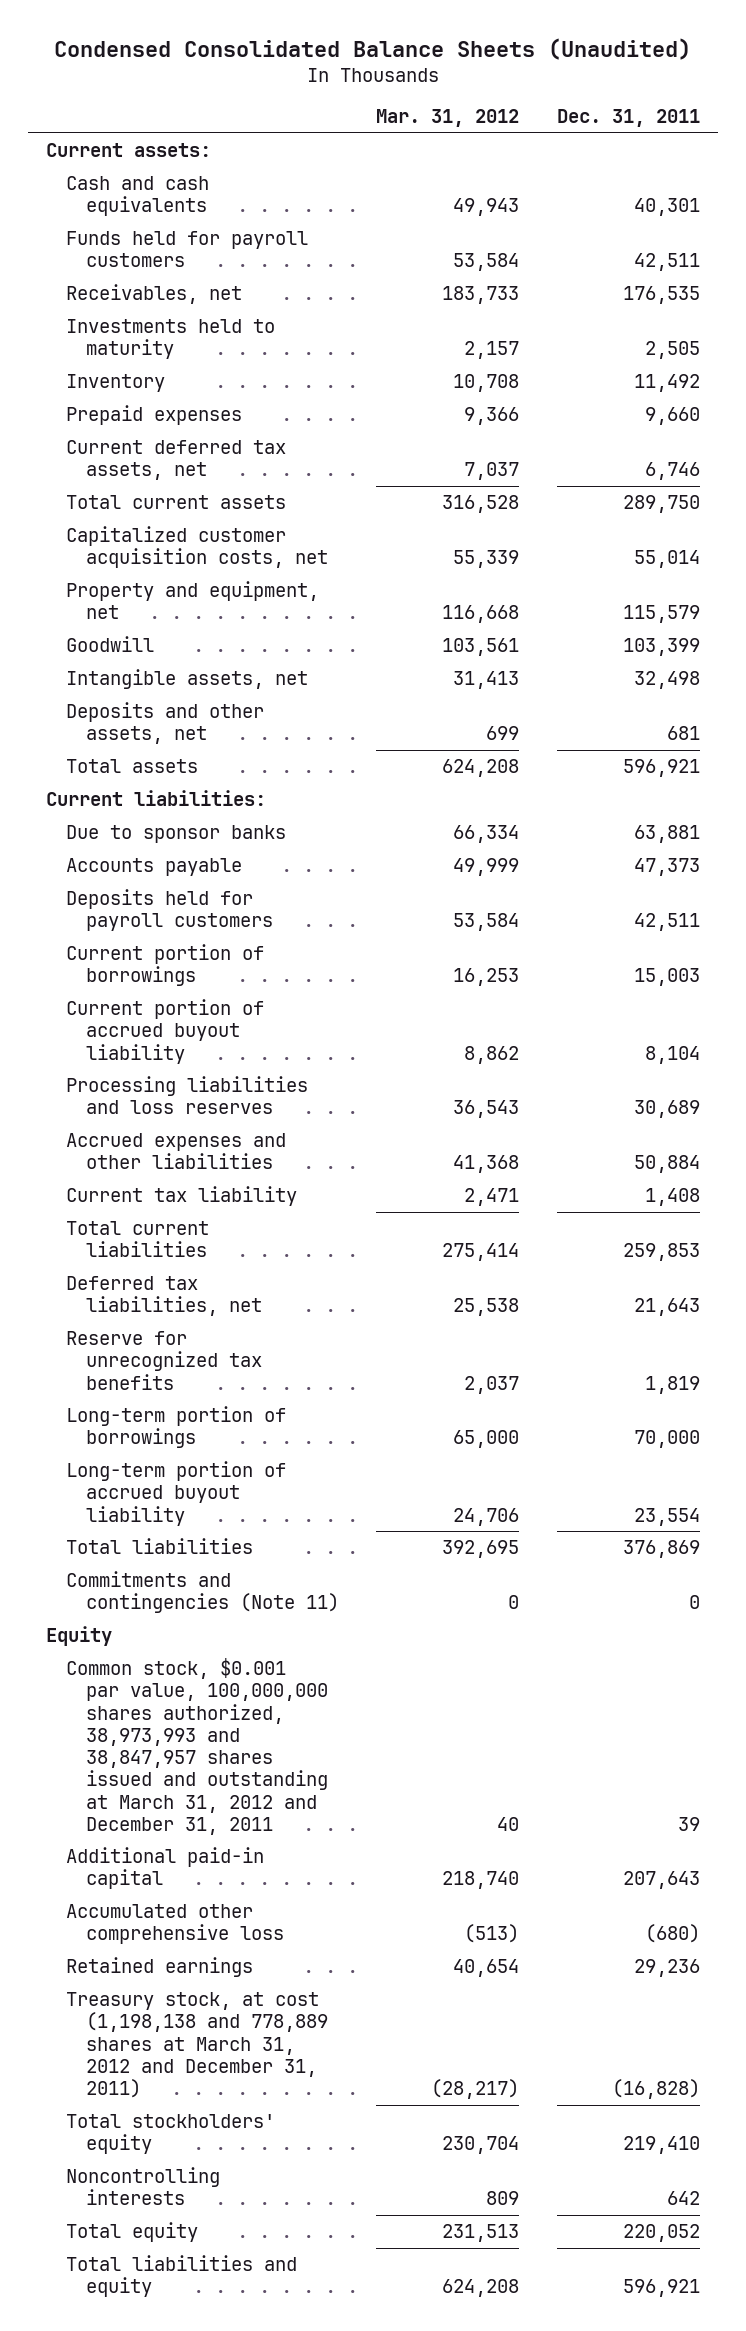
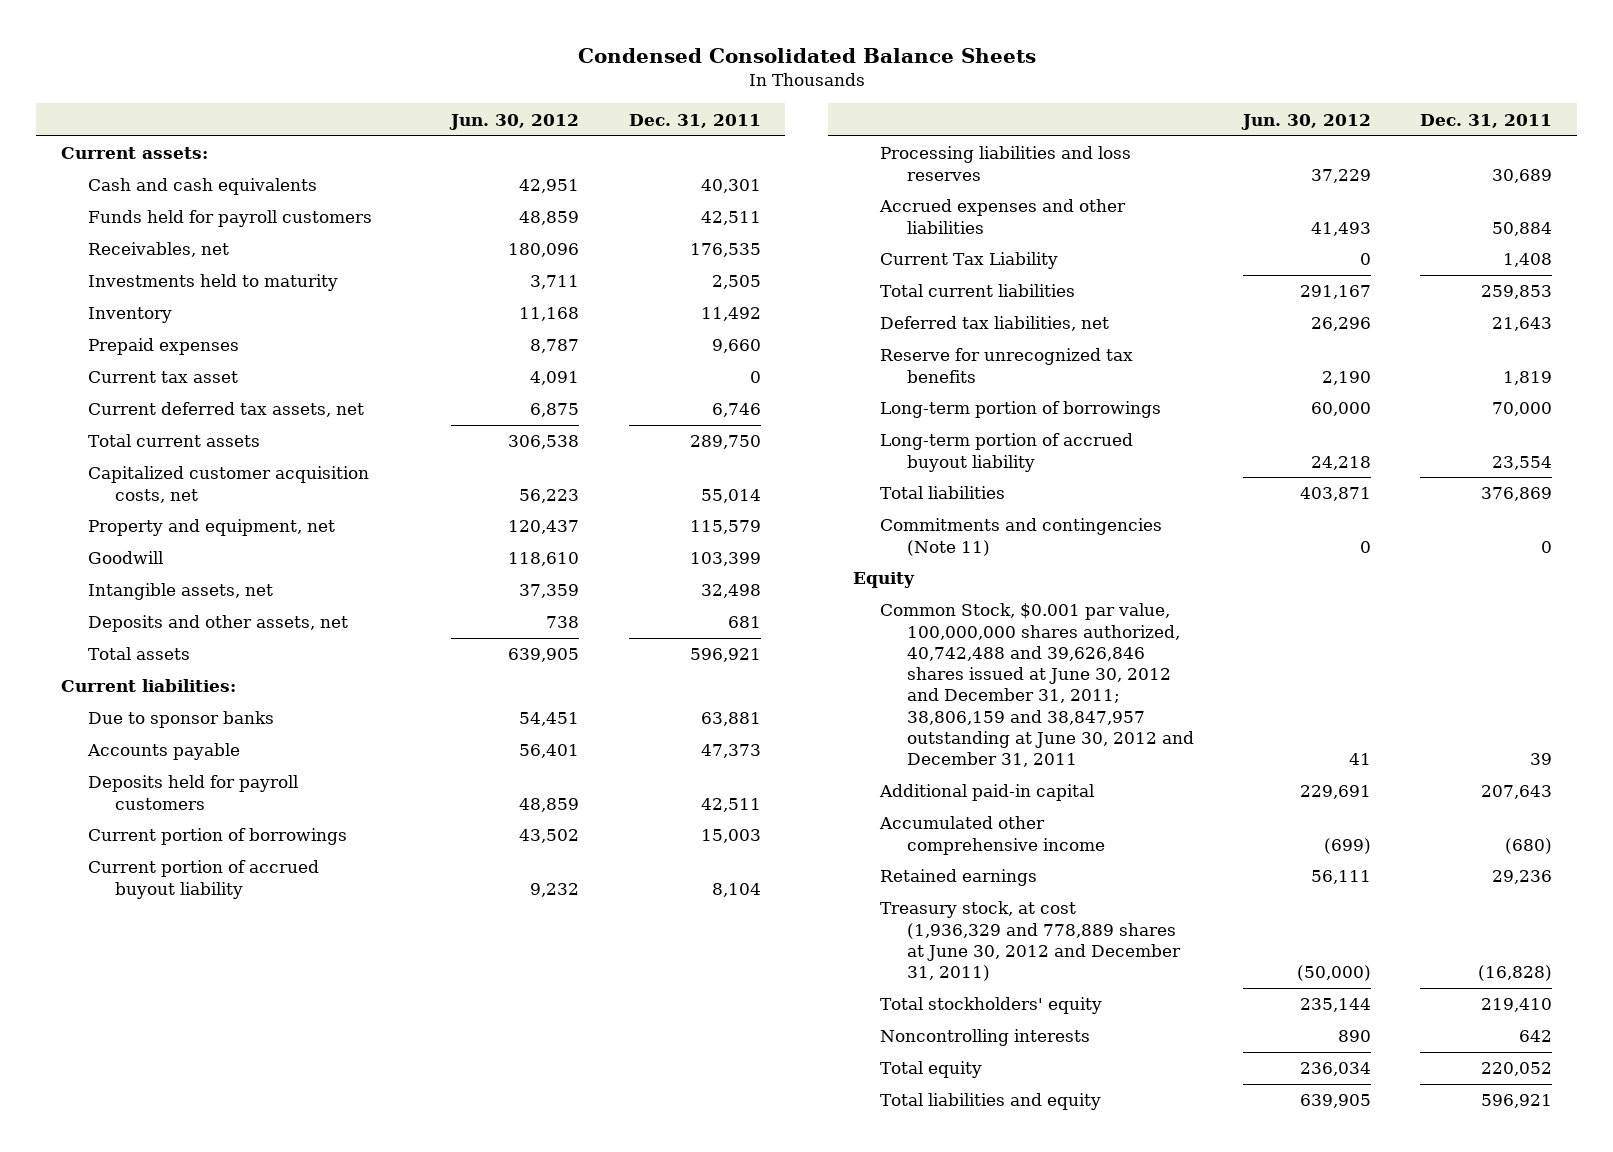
[54,37,692,60] Condensed Consolidated Balance Sheets (Unaudited) -> [577,48,1036,64] Condensed Consolidated Balance Sheets
[376,109,520,128] Mar. 31, 2012 -> none
none -> [449,113,580,130] Jun. 30, 2012
none -> [88,371,239,384] Current tax asset
[66,1186,298,1207] Current tax liability -> [879,252,1058,270] Current Tax Liability
[66,1658,329,1835] Common stock, $0.001 par value, 100,000,000 shares authorized, 38,973,993 and 38,847,957 shares issued and outstanding at March 31, 2012 and December 31, 2011 -> [879,603,1194,768] Common Stock, $0.001 par value, 100,000,000 shares authorized, 40,742,488 and 39,626,846 shares issued at June 30, 2012 and December 31, 2011; 38,806,159 and 38,847,957 outstanding at June 30, 2012 and December 31, 2011
[66,1904,285,1945] Accumulated other comprehensive loss -> [878,816,1105,855] Accumulated other comprehensive income
[66,1992,329,2099] Treasury stock, at cost (1,198,138 and 778,889 shares at March 31, 2012 and December 31, 2011) -> [879,901,1181,982] Treasury stock, at cost (1,936,329 and 778,889 shares at June 30, 2012 and December 31, 2011)

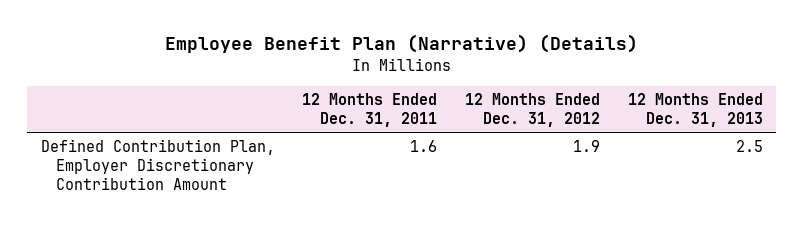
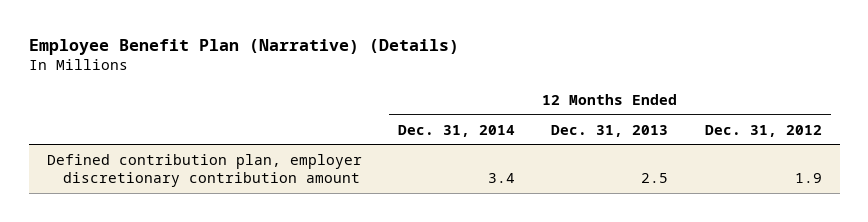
[302,93,438,127] 12 Months Ended Dec. 31, 2011 -> none
none -> [398,124,516,137] Dec. 31, 2014
[40,139,275,190] Defined Contribution Plan, Employer Discretionary Contribution Amount -> [46,154,362,188] Defined contribution plan, employer discretionary contribution amount

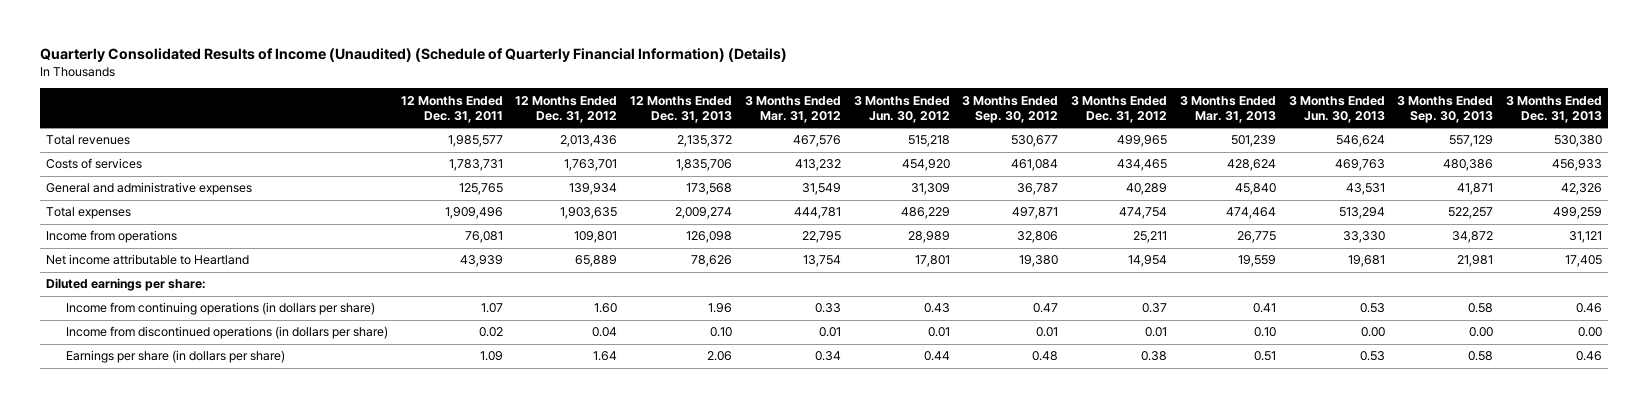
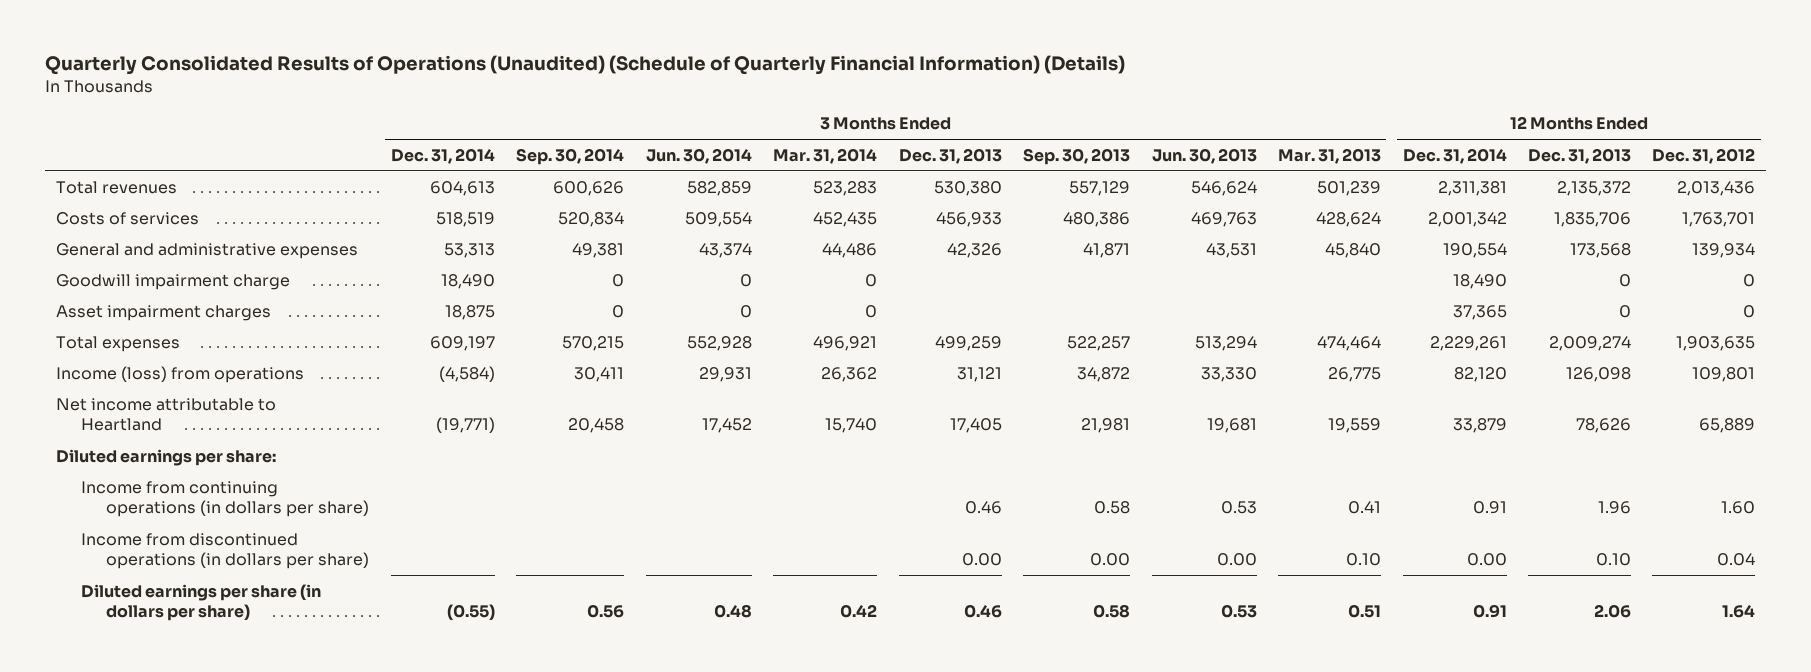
[40,48,788,63] Quarterly Consolidated Results of Income (Unaudited) (Schedule of Quarterly Financial Information) (Details) -> [44,54,1125,75] Quarterly Consolidated Results of Operations (Unaudited) (Schedule of Quarterly Financial Information) (Details)
[400,95,503,123] 12 Months Ended Dec. 31, 2011 -> none
[744,95,841,123] 3 Months Ended Mar. 31, 2012 -> none
[853,95,950,123] 3 Months Ended Jun. 30, 2012 -> none
[962,95,1059,123] 3 Months Ended Sep. 30, 2012 -> none
[1071,95,1168,123] 3 Months Ended Dec. 31, 2012 -> none
none -> [390,147,495,164] Dec. 31, 2014
none -> [516,147,625,165] Sep. 30, 2014
none -> [645,147,752,164] Jun. 30, 2014
none -> [773,147,878,164] Mar. 31, 2014
none -> [1402,147,1507,164] Dec. 31, 2014
none -> [55,273,290,290] Goodwill impairment charge
none -> [55,304,271,321] Asset impairment charges
[46,230,178,244] Income from operations -> [55,365,304,383] Income (loss) from operations
[65,350,285,364] Earnings per share (in dollars per share) -> [80,583,321,622] Diluted earnings per share (in dollars per share)

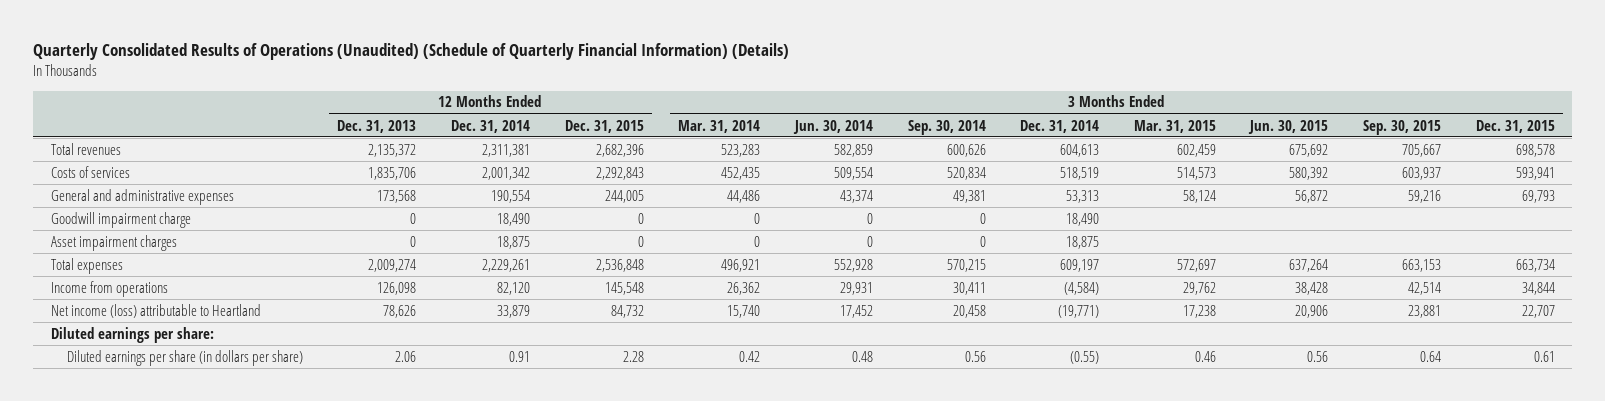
[898,147,1002,164] Dec. 31, 2013 -> none
[1023,147,1131,165] Sep. 30, 2013 -> none
[1151,147,1257,164] Jun. 30, 2013 -> none
[1278,147,1382,164] Mar. 31, 2013 -> none
[1652,147,1756,164] Dec. 31, 2012 -> none
none -> [564,119,644,133] Dec. 31, 2015
none -> [1133,119,1216,133] Mar. 31, 2015
none -> [1248,119,1329,134] Jun. 30, 2015
none -> [1363,119,1442,135] Sep. 30, 2015
none -> [1475,119,1555,133] Dec. 31, 2015
[1452,304,1507,320] 37,365 -> [496,235,530,249] 18,875
[55,365,304,383] Income (loss) from operations -> [50,280,168,297] Income from operations
[55,397,276,432] Net income attributable to Heartland -> [50,303,261,318] Net income (loss) attributable to Heartland
[80,480,370,518] Income from continuing operations (in dollars per share) -> none
[80,532,370,570] Income from discontinued operations (in dollars per share) -> none

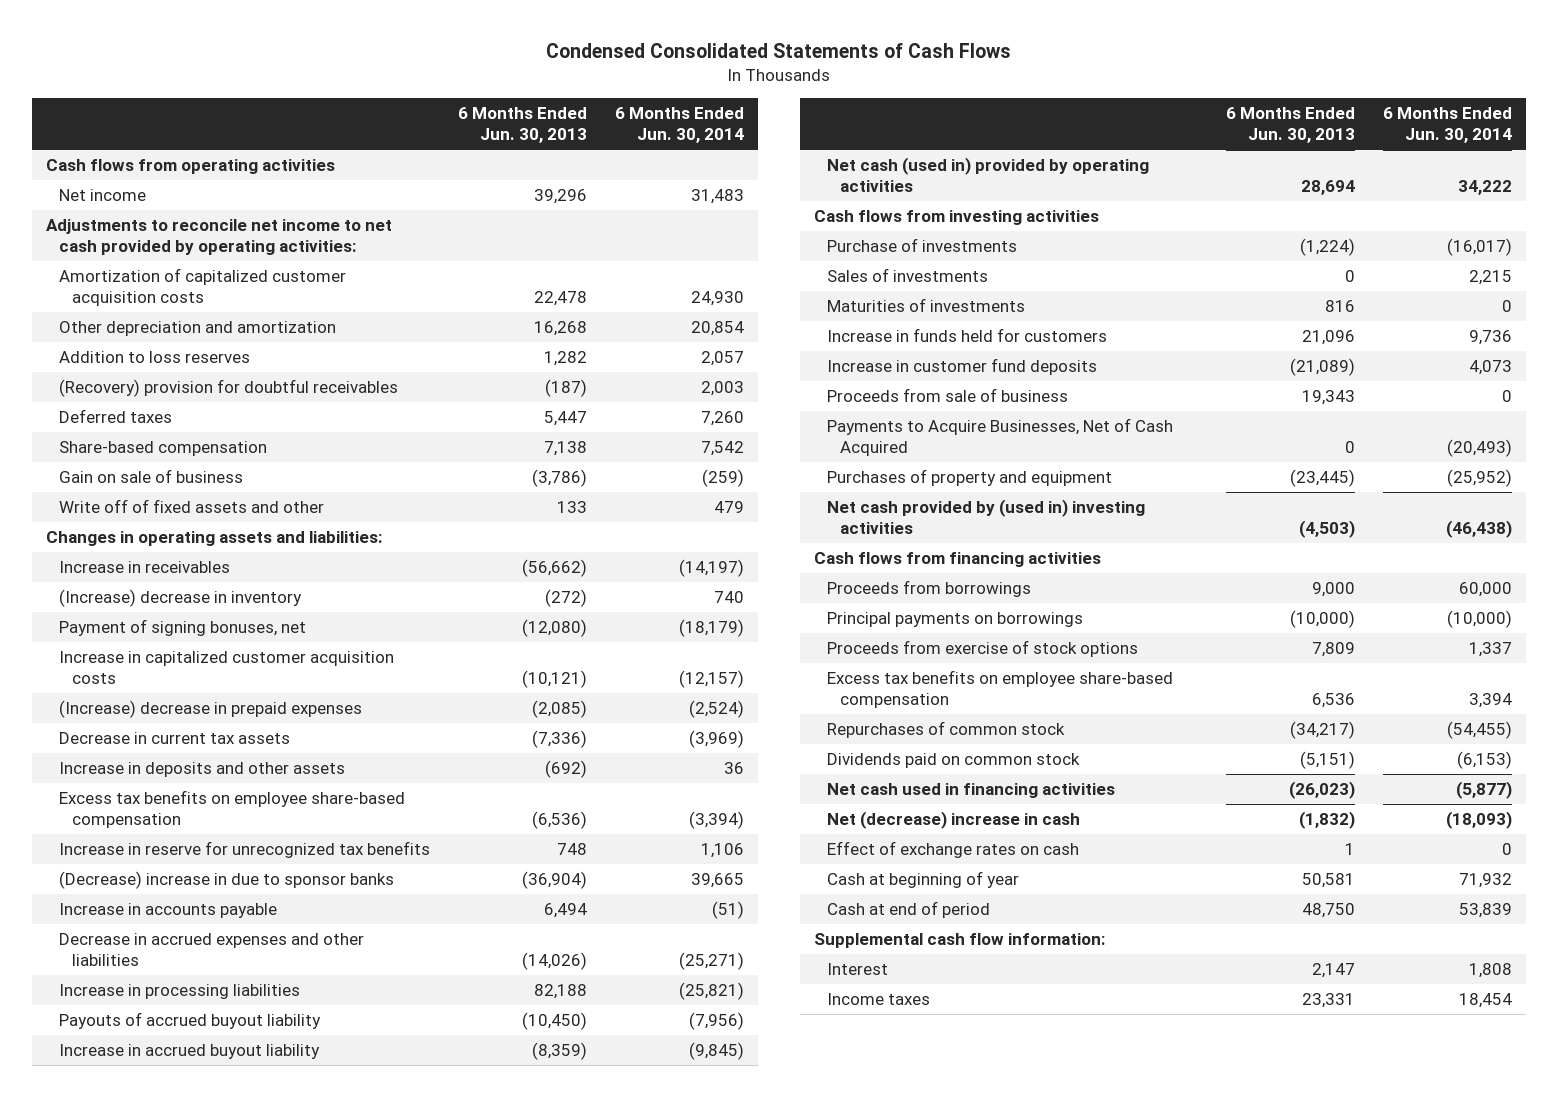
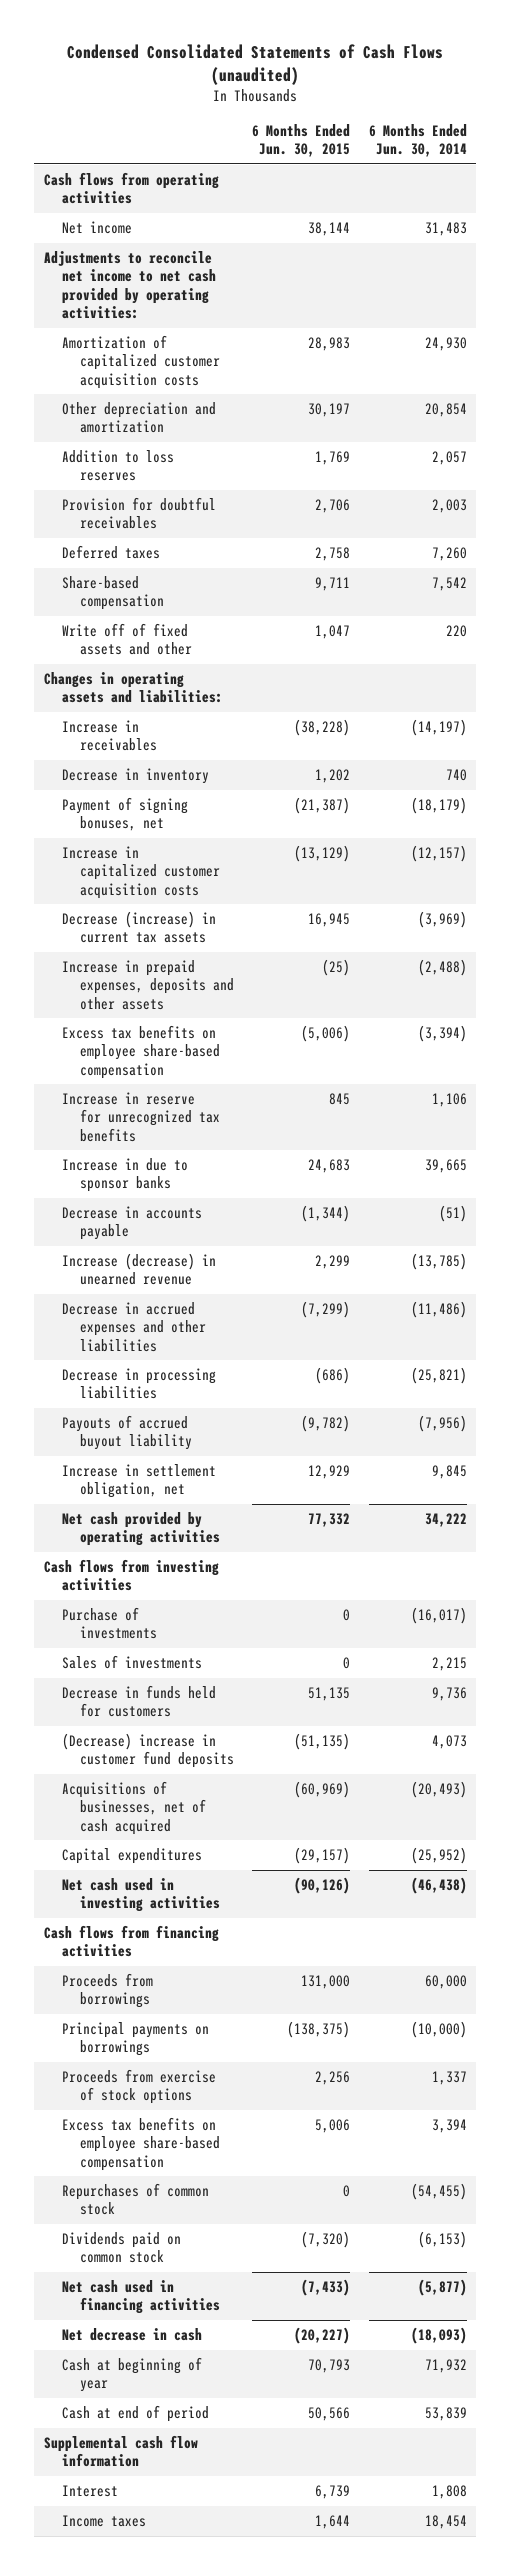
[546,43,1012,59] Condensed Consolidated Statements of Cash Flows -> [67,43,444,85] Condensed Consolidated Statements of Cash Flows (unaudited)
[458,106,588,144] 6 Months Ended Jun. 30, 2013 -> none
none -> [252,123,351,158] 6 Months Ended Jun. 30, 2015
[59,378,399,397] (Recovery) provision for doubtful receivables -> [61,497,216,530] Provision for doubtful receivables
[59,468,244,483] Gain on sale of business -> none
[714,500,745,513] 479 -> [445,625,467,638] 220
[59,588,303,607] (Increase) decrease in inventory -> [61,768,209,785] Decrease in inventory
[59,699,363,718] (Increase) decrease in prepaid expenses -> none
[59,731,291,744] Decrease in current tax assets -> [61,911,216,944] Decrease (increase) in current tax assets
[59,761,346,777] Increase in deposits and other assets -> [61,960,234,1010] Increase in prepaid expenses, deposits and other assets
[724,761,745,774] 36 -> [417,959,467,977] (2,488)
[59,870,395,889] (Decrease) increase in due to sponsor banks -> [61,1158,188,1193] Increase in due to sponsor banks
[59,902,278,918] Increase in accounts payable -> [61,1206,202,1241] Decrease in accounts payable
none -> [61,1253,216,1286] Increase (decrease) in unearned revenue
[679,952,745,971] (25,271) -> [410,1301,467,1319] (11,486)
[59,983,301,999] Increase in processing liabilities -> [61,1368,216,1400] Decrease in processing liabilities
[59,1043,321,1059] Increase in accrued buyout liability -> none
none -> [61,1464,216,1499] Increase in settlement obligation, net
[827,156,1150,193] Net cash (used in) provided by operating activities -> [61,1512,220,1547] Net cash provided by operating activities
[827,297,1026,312] Maturities of investments -> none
[827,387,1069,402] Proceeds from sale of business -> none
[827,327,1108,342] Increase in funds held for customers -> [61,1685,216,1718] Decrease in funds held for customers
[827,357,1098,375] Increase in customer fund deposits -> [61,1733,234,1769] (Decrease) increase in customer fund deposits
[827,417,1174,457] Payments to Acquire Businesses, Net of Cash Acquired -> [61,1781,206,1835] Acquisitions of businesses, net of cash acquired
[827,468,1113,486] Purchases of property and equipment -> [61,1848,202,1865] Capital expenditures
[827,498,1146,535] Net cash provided by (used in) investing activities -> [61,1878,220,1913] Net cash used in investing activities
[827,840,1080,858] Effect of exchange rates on cash -> none
[827,810,1081,829] Net (decrease) increase in cash -> [61,2328,202,2342] Net decrease in cash
[814,932,1106,948] Supplemental cash flow information: -> [43,2435,198,2468] Supplemental cash flow information

